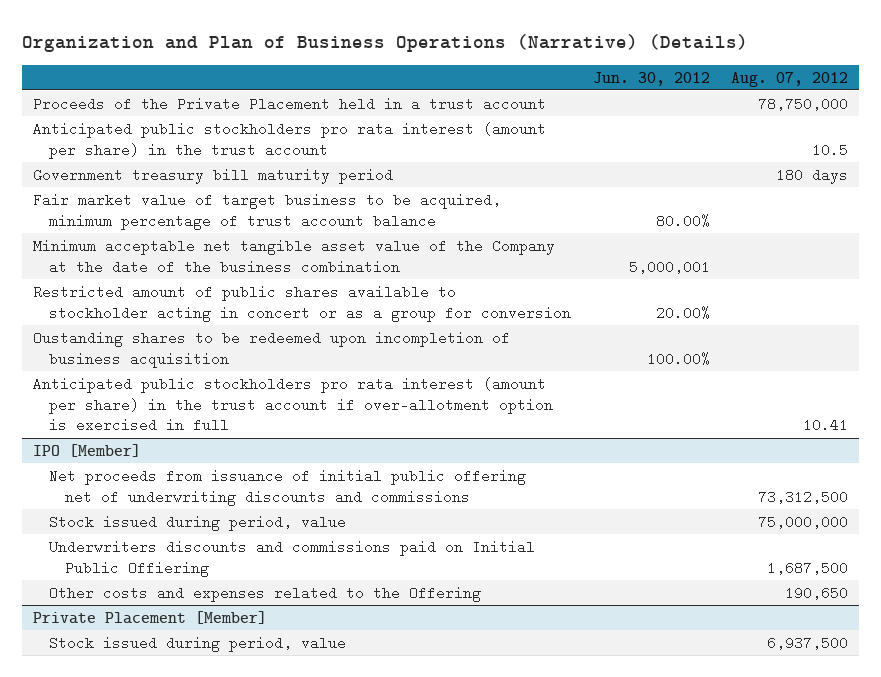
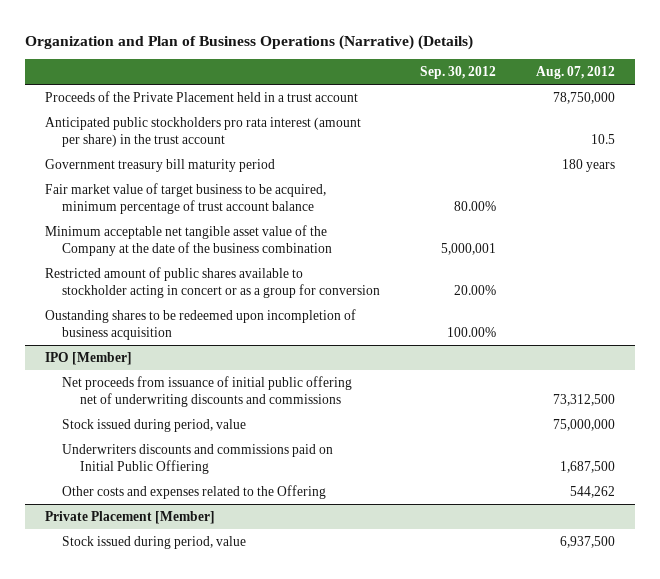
[592,71,710,86] Jun. 30, 2012 -> none
none -> [420,65,497,79] Sep. 30, 2012
[776,167,849,184] 180 days -> [562,158,616,172] 180 years
[32,376,553,433] Anticipated public stockholders pro rata interest (amount per share) in the trust account if over-allotment option is exercised in full -> none
[785,585,849,600] 190,650 -> [570,485,616,498] 544,262

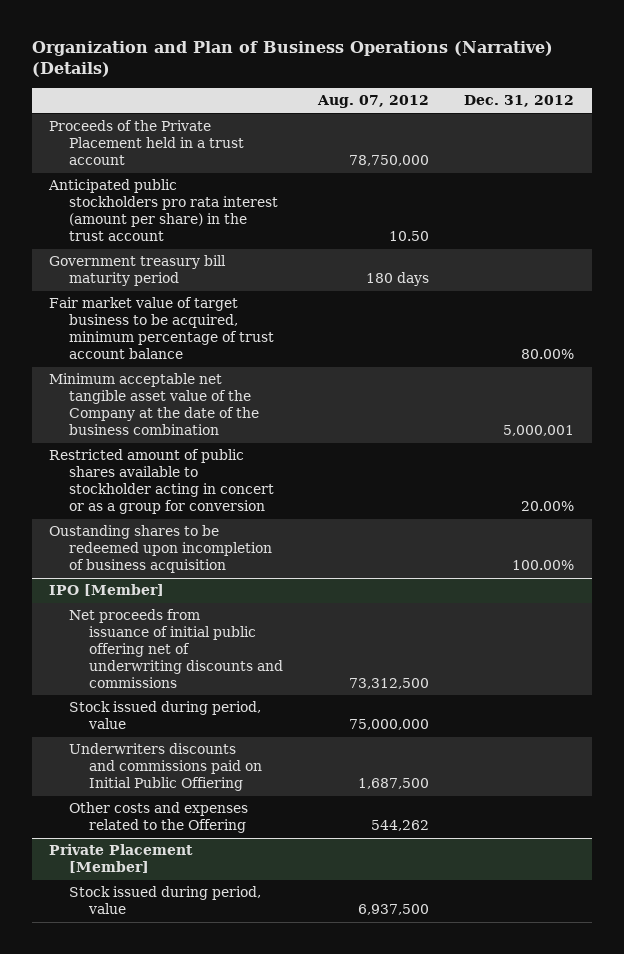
[420,65,497,79] Sep. 30, 2012 -> none
none -> [464,95,575,108] Dec. 31, 2012
[591,133,616,144] 10.5 -> [388,231,429,242] 10.50
[562,158,616,172] 180 years -> [365,272,429,287] 180 days

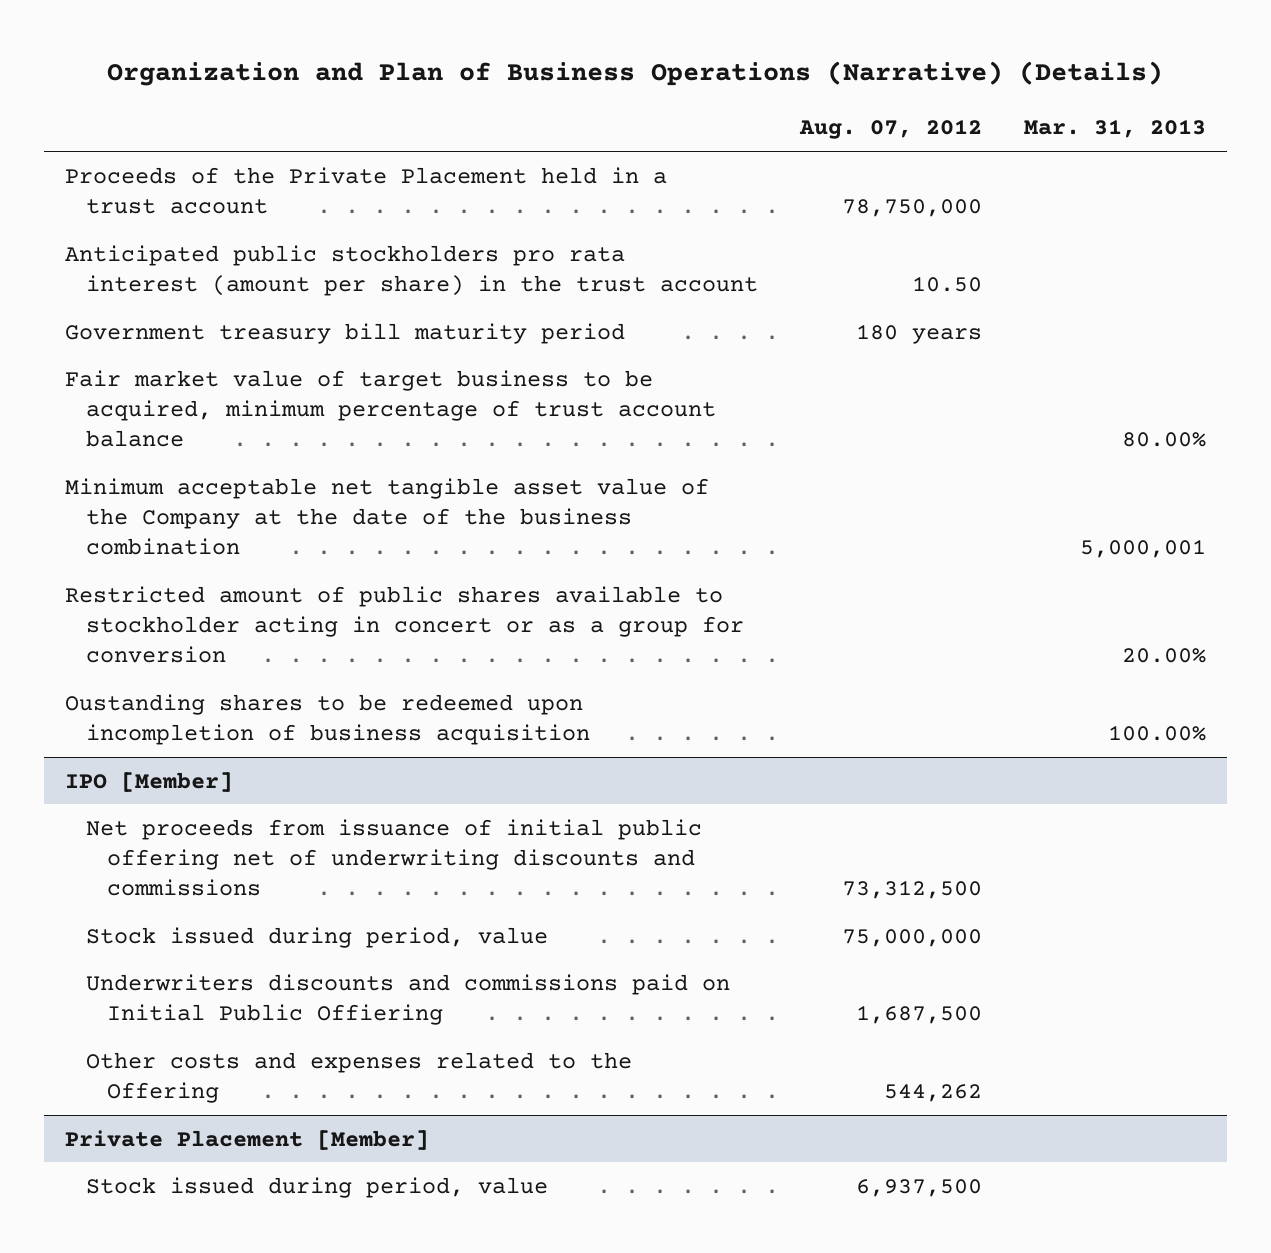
[464,95,575,108] Dec. 31, 2012 -> none
none -> [1023,119,1206,139] Mar. 31, 2013
[365,272,429,287] 180 days -> [855,323,982,344] 180 years

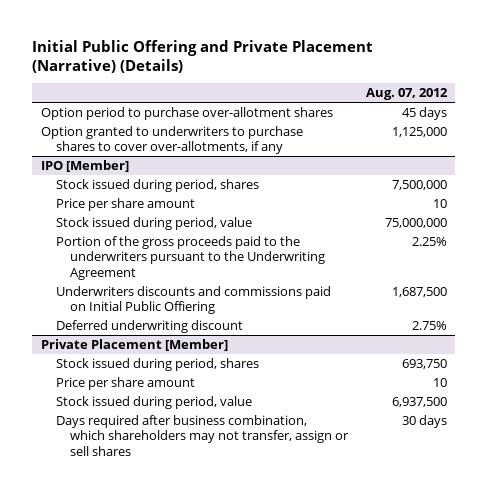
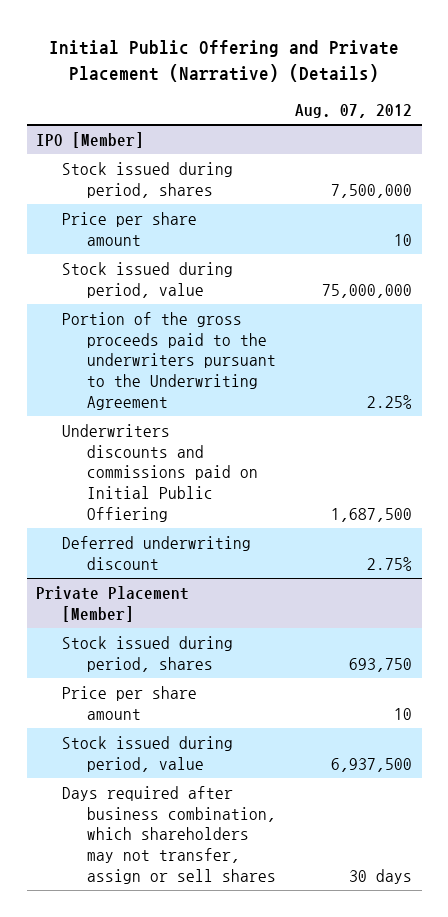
[41,106,334,120] Option period to purchase over-allotment shares -> none
[41,125,304,155] Option granted to underwriters to purchase shares to cover over-allotments, if any -> none

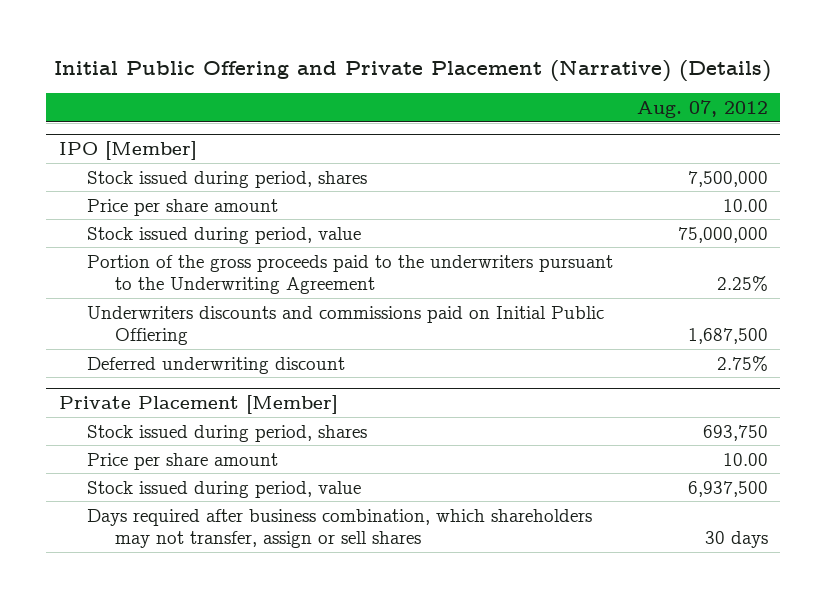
[394,233,413,246] 10 -> [722,198,768,212] 10.00
[394,707,413,720] 10 -> [722,452,768,466] 10.00

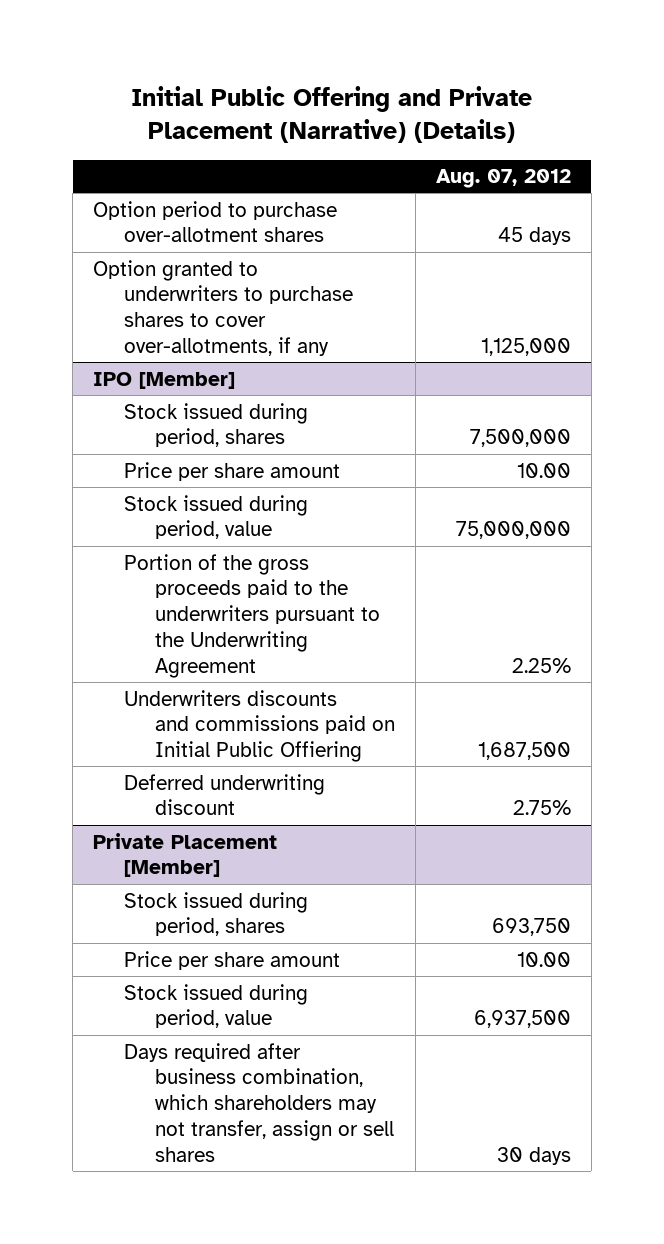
none -> [93,200,338,243] Option period to purchase over-allotment shares
none -> [93,259,354,357] Option granted to underwriters to purchase shares to cover over-allotments, if any

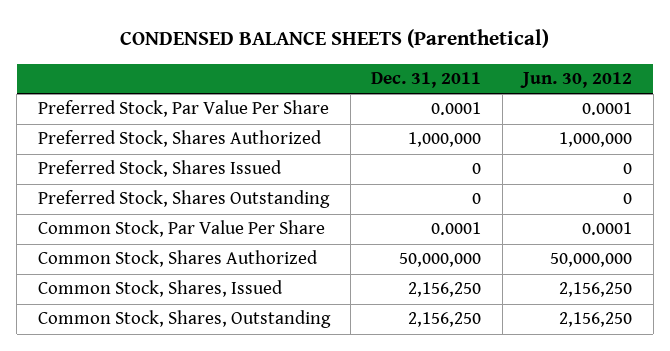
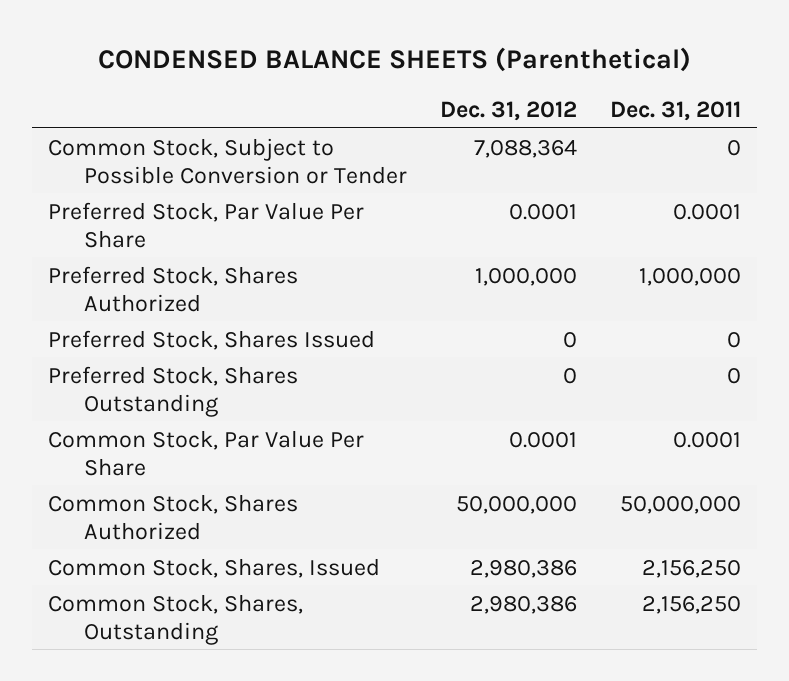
[520,72,633,89] Jun. 30, 2012 -> none
none -> [439,101,577,122] Dec. 31, 2012
none -> [48,137,407,184] Common Stock, Subject to Possible Conversion or Tender

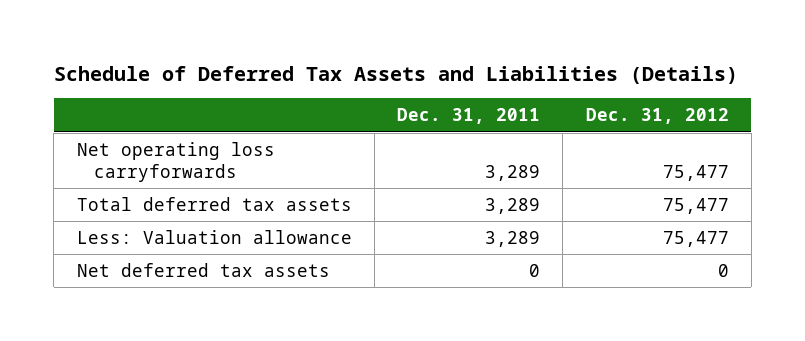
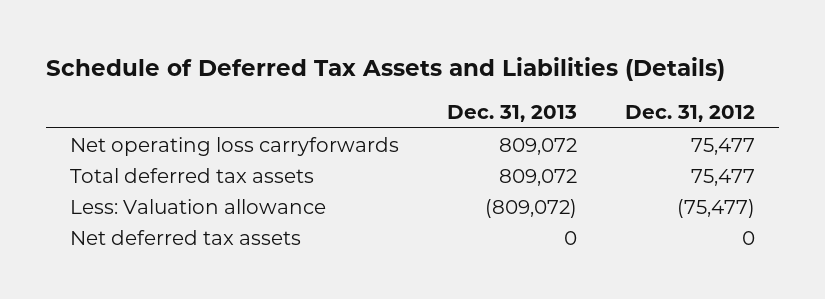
[397,108,541,125] Dec. 31, 2011 -> none
none -> [447,104,578,122] Dec. 31, 2013
[662,230,729,247] 75,477 -> [677,198,756,218] (75,477)

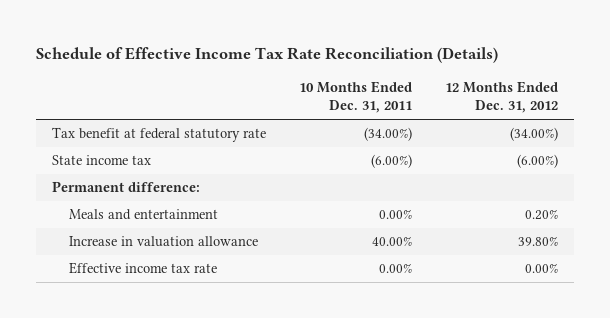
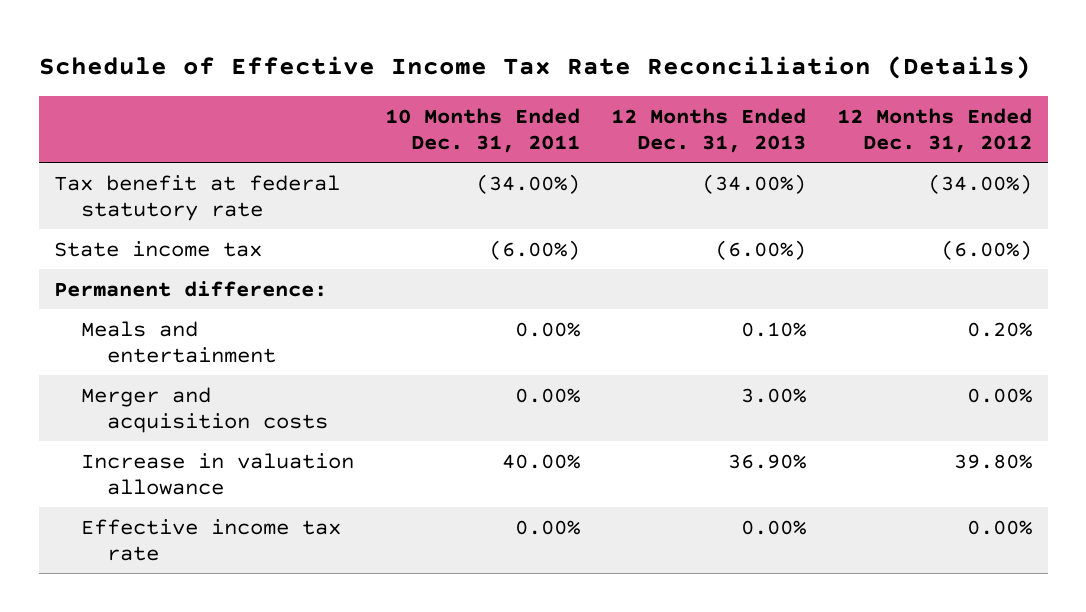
none -> [610,107,806,154] 12 Months Ended Dec. 31, 2013
none -> [80,386,328,433] Merger and acquisition costs

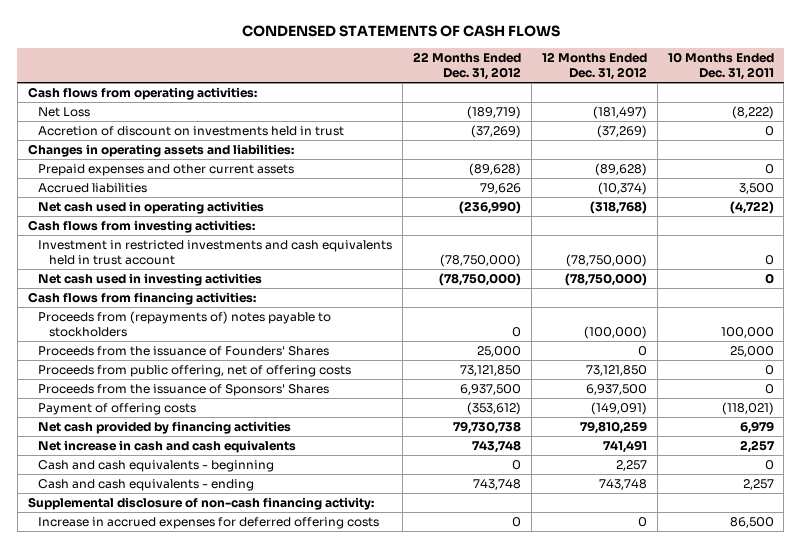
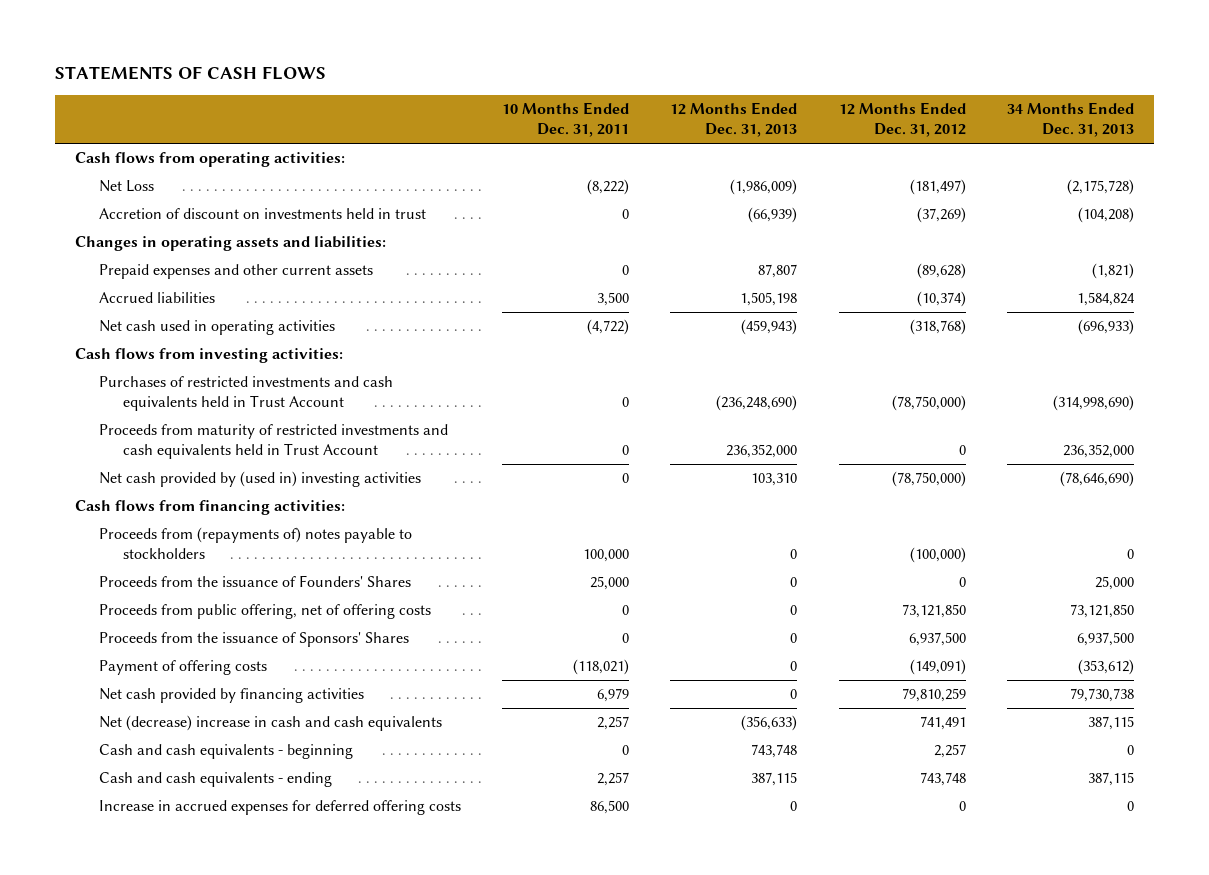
[241,25,560,38] CONDENSED STATEMENTS OF CASH FLOWS -> [54,66,326,81] STATEMENTS OF CASH FLOWS
[412,52,521,81] 22 Months Ended Dec. 31, 2012 -> none
none -> [670,102,798,138] 12 Months Ended Dec. 31, 2013
none -> [1006,102,1134,138] 34 Months Ended Dec. 31, 2013
[38,240,393,265] Investment in restricted investments and cash equivalents held in trust account -> [99,376,394,411] Purchases of restricted investments and cash equivalents held in Trust Account
none -> [99,424,449,459] Proceeds from maturity of restricted investments and cash equivalents held in Trust Account
[38,273,263,287] Net cash used in investing activities -> [99,471,422,488] Net cash provided by (used in) investing activities
[38,440,297,454] Net increase in cash and cash equivalents -> [99,715,443,732] Net (decrease) increase in cash and cash equivalents
[27,497,374,511] Supplemental disclosure of non-cash financing activity: -> none

